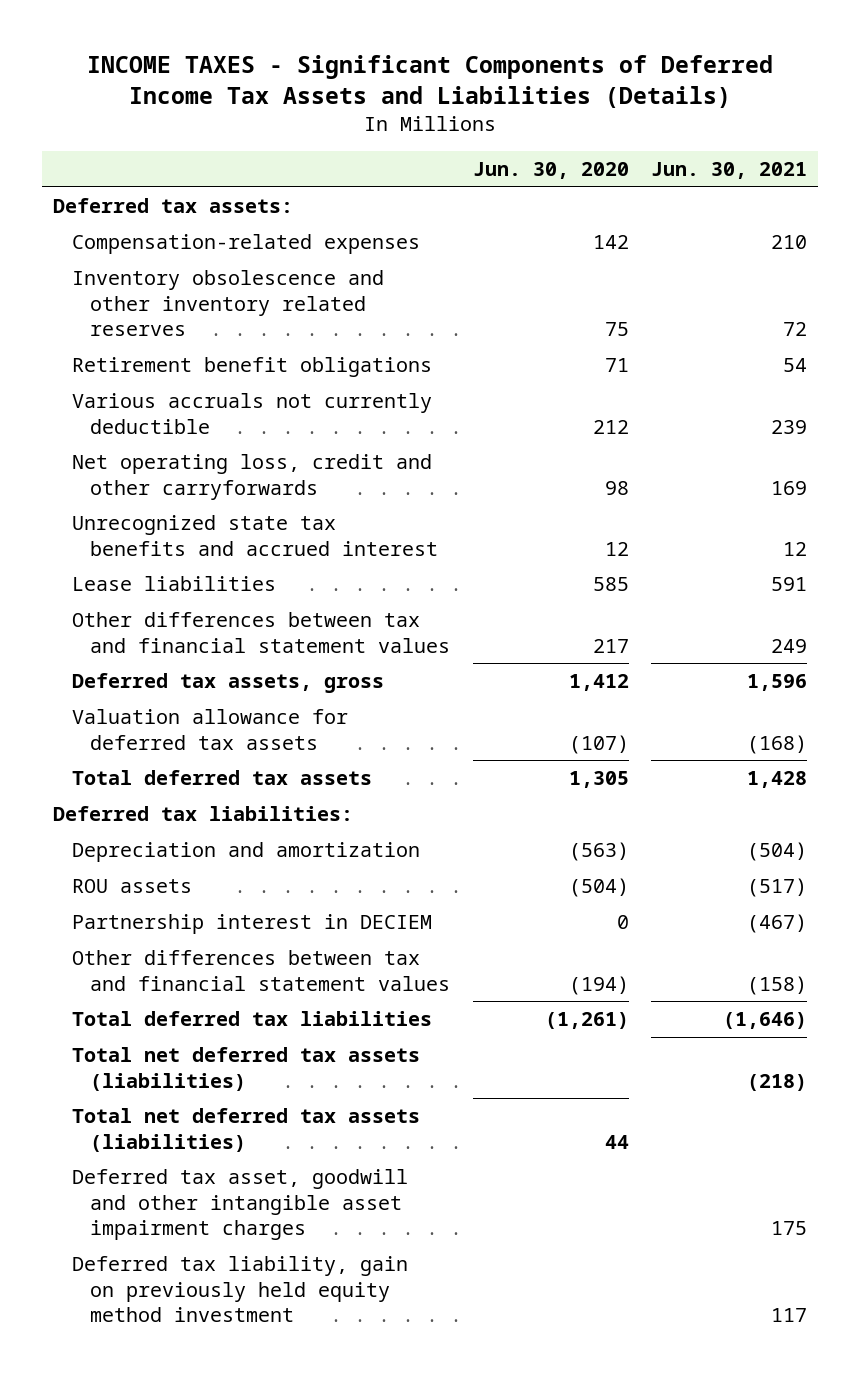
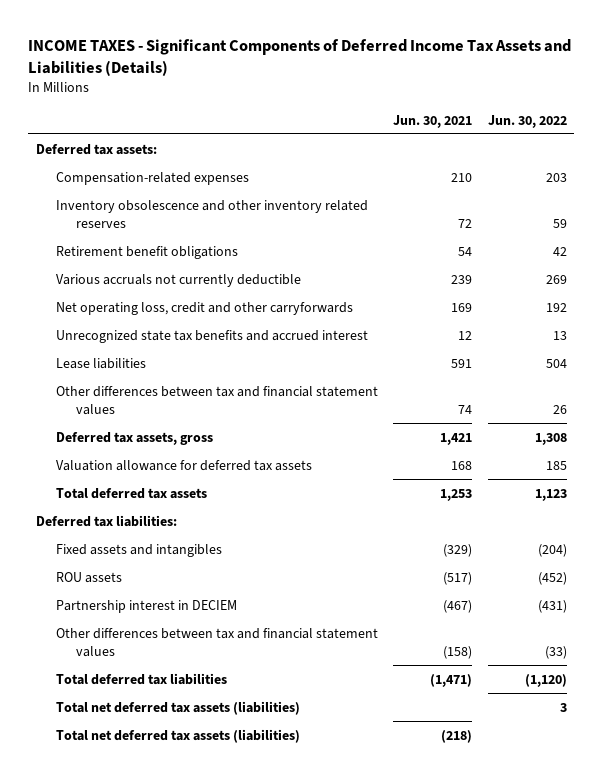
[472,161,629,179] Jun. 30, 2020 -> none
none -> [487,114,567,128] Jun. 30, 2022
[770,638,807,653] 249 -> [458,404,473,414] 74
[746,674,807,692] 1,596 -> [440,432,473,445] 1,421
[746,734,807,754] (168) -> [451,460,473,470] 168
[746,771,807,789] 1,428 -> [440,488,473,501] 1,253
[71,842,420,863] Depreciation and amortization -> none
none -> [55,543,222,557] Fixed assets and intangibles
[722,1012,807,1030] (1,646) -> [430,673,473,687] (1,471)
[71,1169,408,1241] Deferred tax asset, goodwill and other intangible asset impairment charges -> none
[71,1256,408,1323] Deferred tax liability, gain on previously held equity method investment -> none
[71,1047,420,1091] Total net deferred tax assets (liabilities) -> [55,728,300,743] Total net deferred tax assets (liabilities)

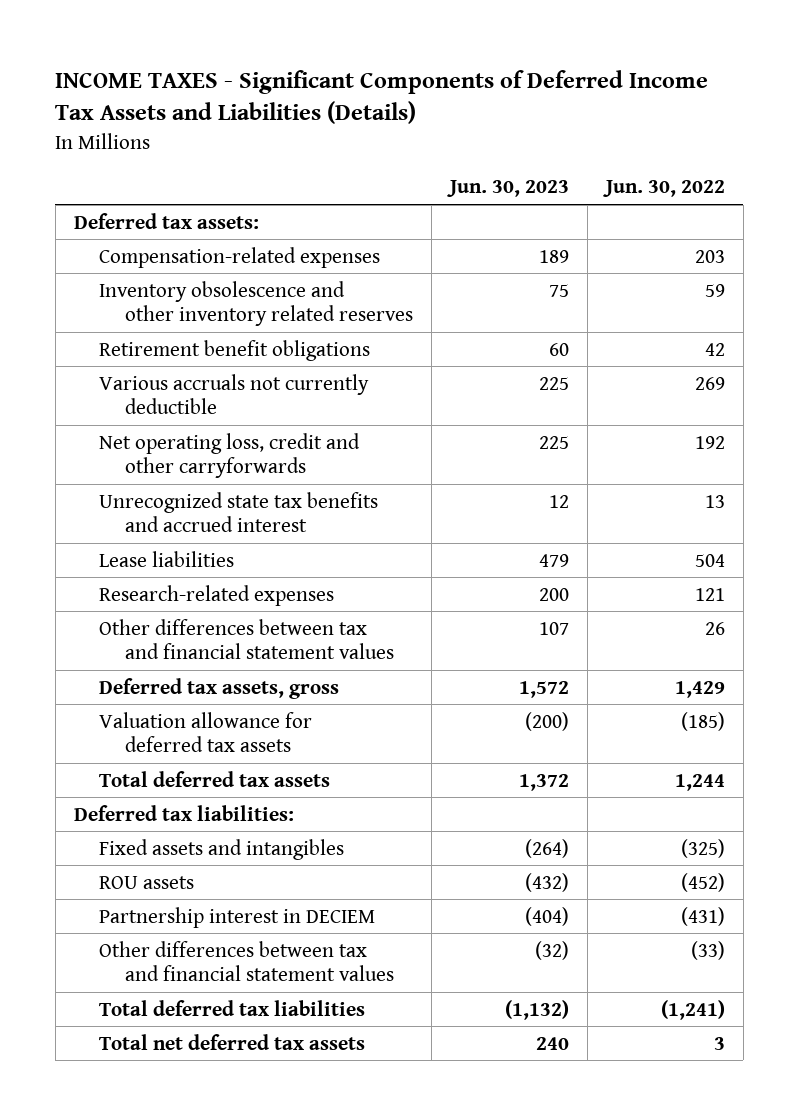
[393,114,473,128] Jun. 30, 2021 -> none
none -> [447,180,570,198] Jun. 30, 2023
none -> [99,584,335,606] Research-related expenses
[534,432,567,445] 1,308 -> [674,680,725,698] 1,429
[545,460,567,470] 185 -> [680,711,725,731] (185)
[534,488,567,501] 1,123 -> [674,773,725,791] 1,244
[537,543,567,557] (204) -> [680,838,725,858] (325)
[55,728,300,743] Total net deferred tax assets (liabilities) -> none
[524,673,567,687] (1,120) -> [660,999,725,1020] (1,241)
[55,700,300,715] Total net deferred tax assets (liabilities) -> [99,1033,366,1050] Total net deferred tax assets

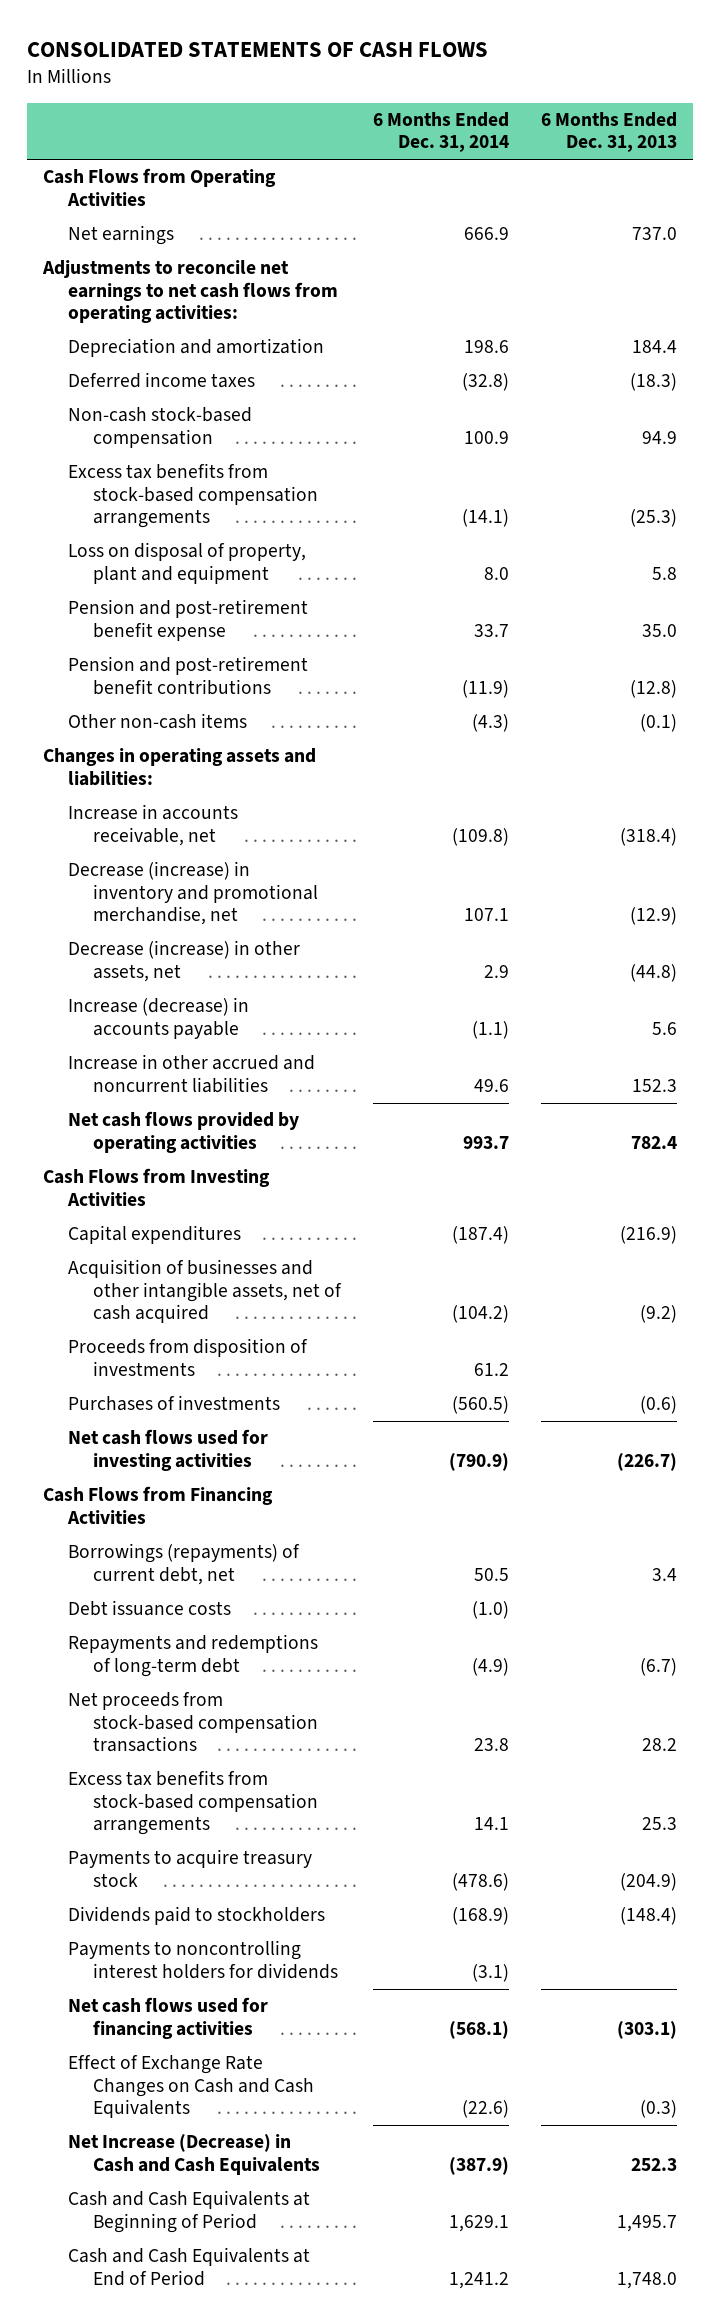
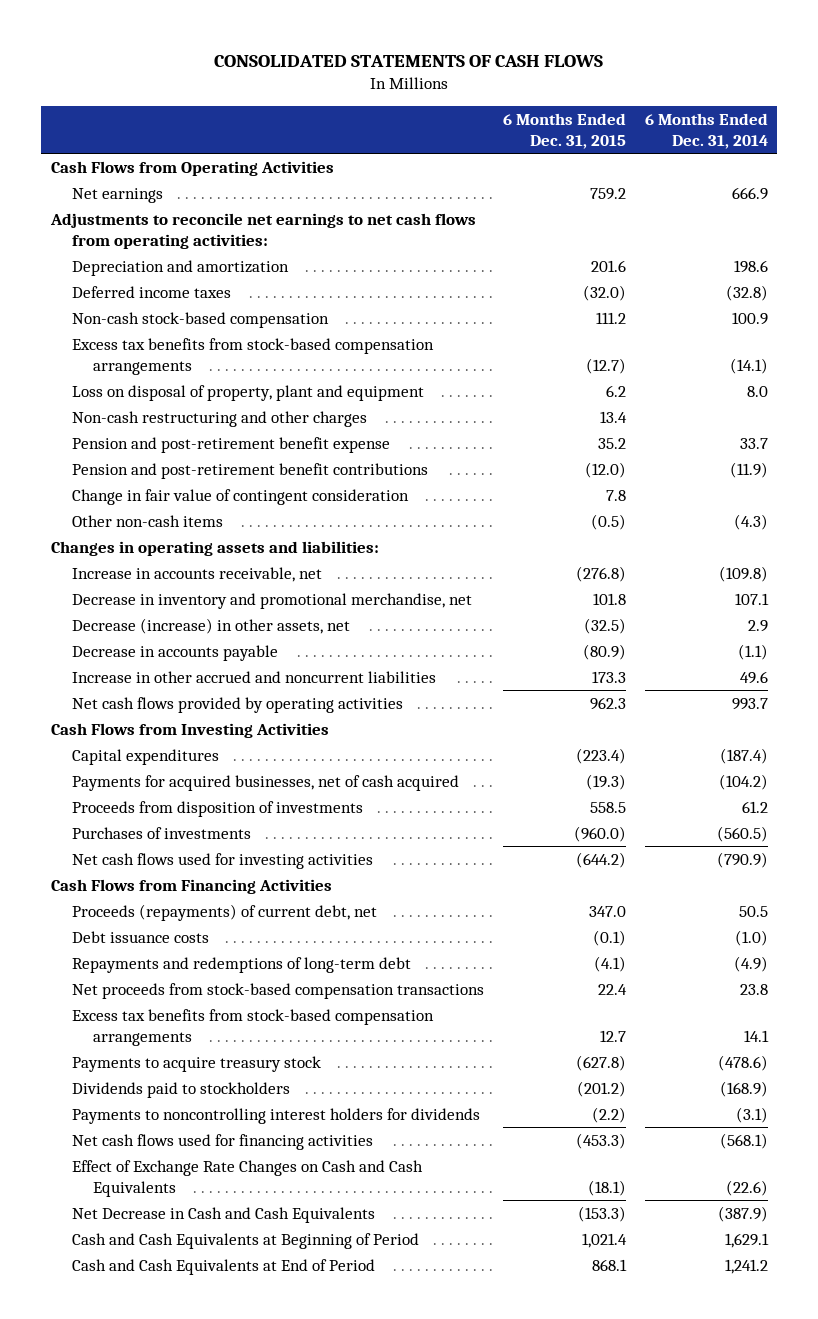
[541,112,678,153] 6 Months Ended Dec. 31, 2013 -> none
none -> [502,112,626,149] 6 Months Ended Dec. 31, 2015
none -> [71,410,367,427] Non-cash restructuring and other charges
none -> [71,488,409,505] Change in fair value of contingent consideration
[67,861,318,926] Decrease (increase) in inventory and promotional merchandise, net -> [71,592,472,609] Decrease in inventory and promotional merchandise, net
[67,997,249,1039] Increase (decrease) in accounts payable -> [71,644,278,661] Decrease in accounts payable
[67,1259,342,1324] Acquisition of businesses and other intangible assets, net of cash acquired -> [71,774,459,791] Payments for acquired businesses, net of cash acquired
[67,1543,300,1585] Borrowings (repayments) of current debt, net -> [71,903,377,921] Proceeds (repayments) of current debt, net
[67,2134,320,2175] Net Increase (Decrease) in Cash and Cash Equivalents -> [71,1206,375,1223] Net Decrease in Cash and Cash Equivalents

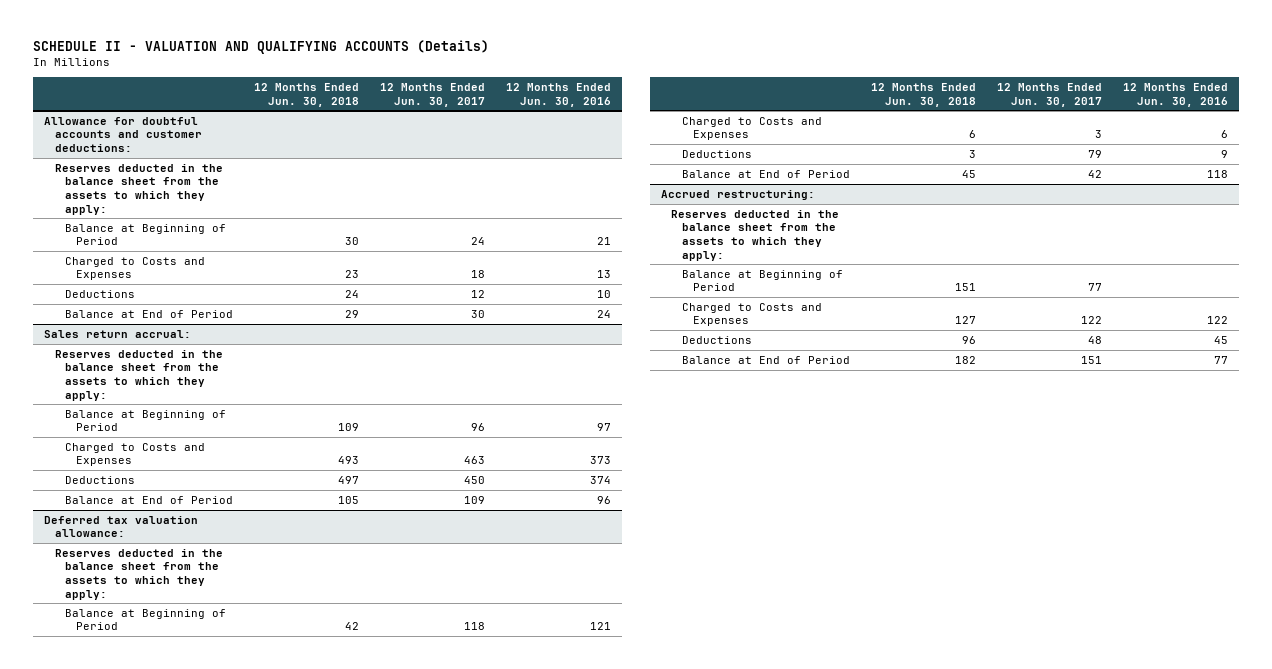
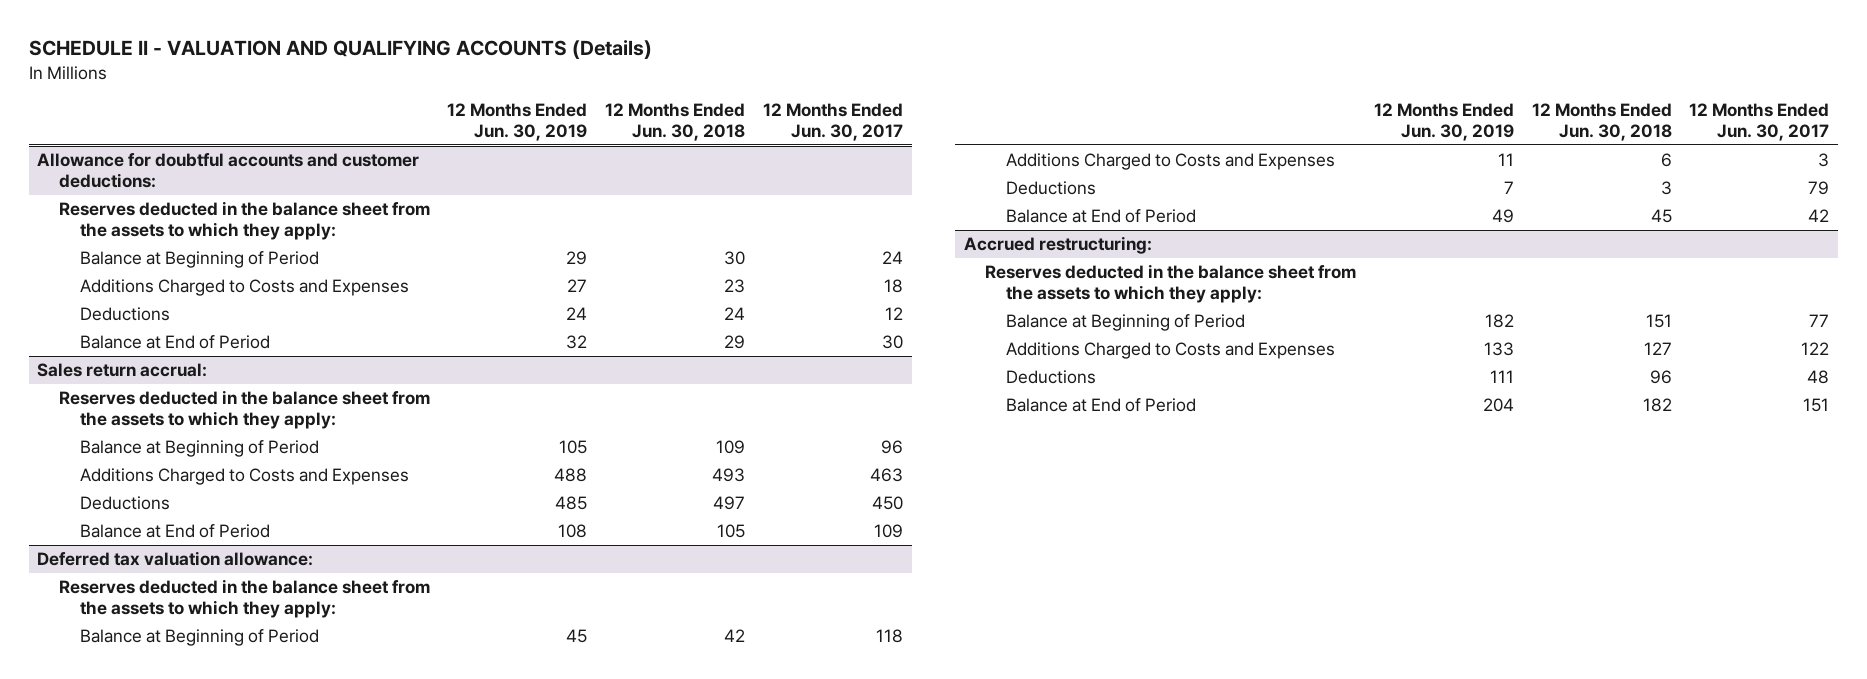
[506,82,612,107] 12 Months Ended Jun. 30, 2016 -> none
none -> [447,102,588,142] 12 Months Ended Jun. 30, 2019
[65,256,206,281] Charged to Costs and Expenses -> [79,279,409,297] Additions Charged to Costs and Expenses
[65,442,206,467] Charged to Costs and Expenses -> [79,468,409,486] Additions Charged to Costs and Expenses
[681,116,822,141] Charged to Costs and Expenses -> [1006,153,1336,171] Additions Charged to Costs and Expenses
[681,302,822,327] Charged to Costs and Expenses -> [1006,342,1336,360] Additions Charged to Costs and Expenses

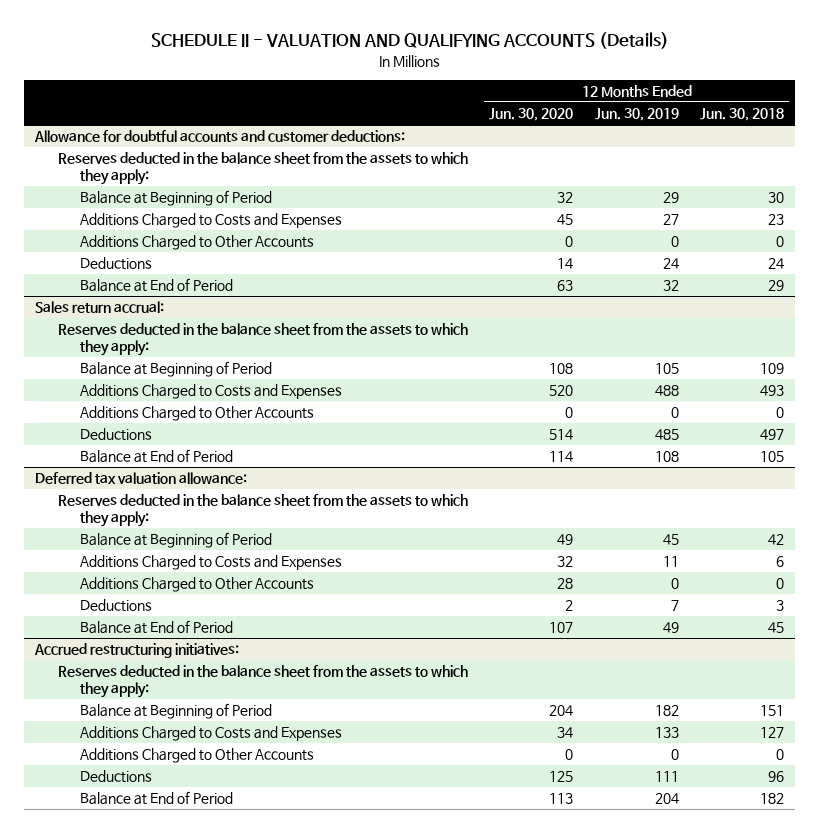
[762,102,903,142] 12 Months Ended Jun. 30, 2017 -> none
none -> [489,108,574,122] Jun. 30, 2020
none -> [80,235,315,251] Additions Charged to Other Accounts
none -> [80,406,315,422] Additions Charged to Other Accounts
none -> [80,577,315,593] Additions Charged to Other Accounts
[963,236,1152,255] Accrued restructuring: -> [34,643,240,659] Accrued restructuring initiatives:
none -> [80,748,315,764] Additions Charged to Other Accounts

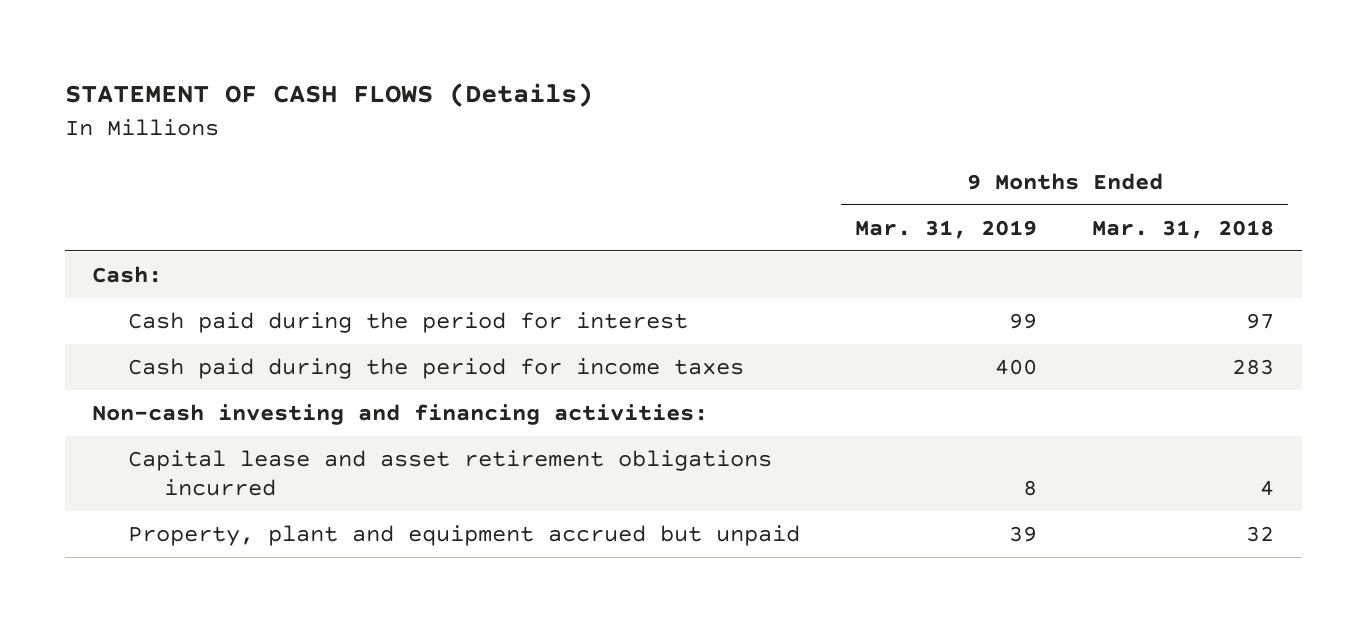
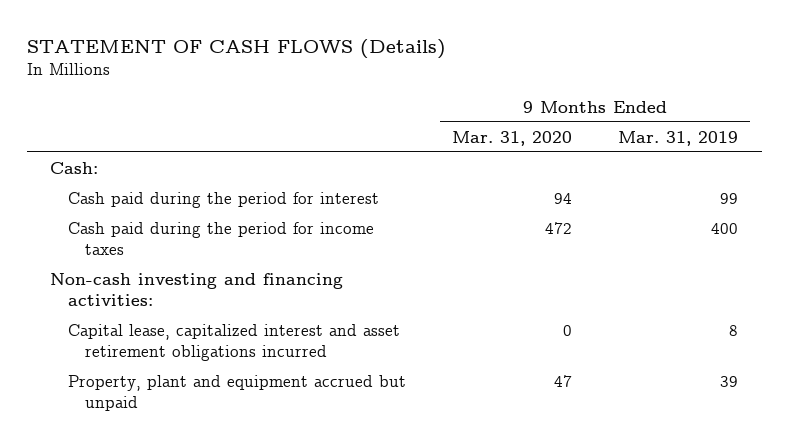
[1092,220,1275,240] Mar. 31, 2018 -> none
none -> [451,130,572,146] Mar. 31, 2020
[128,450,773,497] Capital lease and asset retirement obligations incurred -> [67,323,400,361] Capital lease, capitalized interest and asset retirement obligations incurred

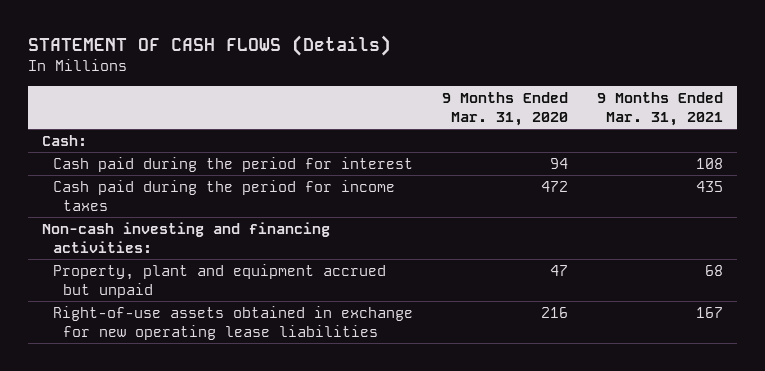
[618,130,739,146] Mar. 31, 2019 -> none
none -> [596,92,723,127] 9 Months Ended Mar. 31, 2021
[67,323,400,361] Capital lease, capitalized interest and asset retirement obligations incurred -> none
none -> [52,305,413,340] Right-of-use assets obtained in exchange for new operating lease liabilities

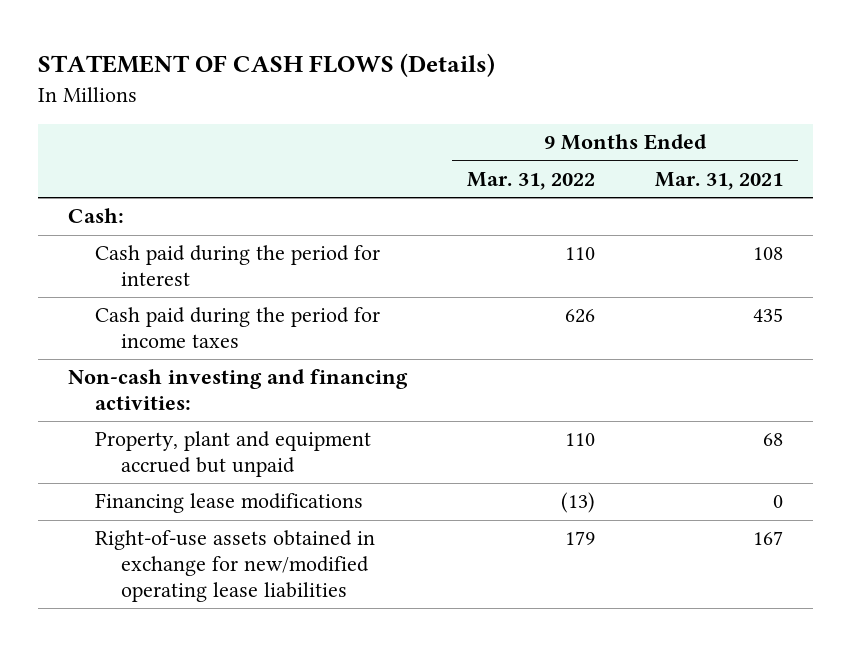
[441,92,568,127] 9 Months Ended Mar. 31, 2020 -> none
none -> [467,171,596,190] Mar. 31, 2022
none -> [94,493,363,514] Financing lease modifications
[52,305,413,340] Right-of-use assets obtained in exchange for new operating lease liabilities -> [94,530,375,602] Right-of-use assets obtained in exchange for new/modified operating lease liabilities

